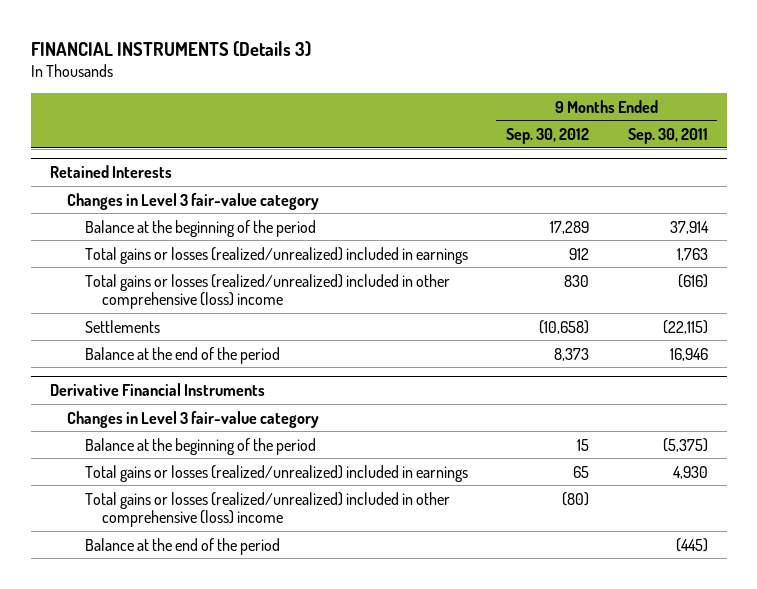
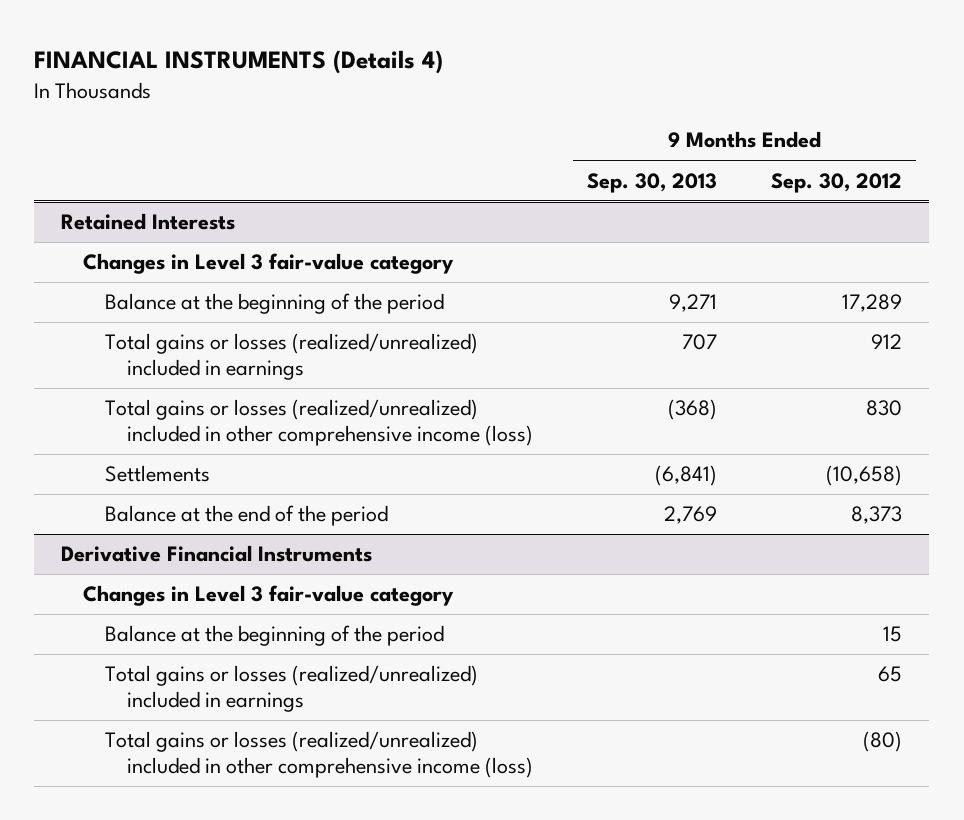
[30,40,311,57] FINANCIAL INSTRUMENTS (Details 3) -> [34,50,444,75] FINANCIAL INSTRUMENTS (Details 4)
[627,128,708,145] Sep. 30, 2011 -> none
none -> [586,172,717,193] Sep. 30, 2013
[84,273,450,310] Total gains or losses (realized/unrealized) included in other comprehensive (loss) income -> [104,399,533,447] Total gains or losses (realized/unrealized) included in other comprehensive income (loss)
[84,537,280,555] Balance at the end of the period -> none
[84,491,450,528] Total gains or losses (realized/unrealized) included in other comprehensive (loss) income -> [104,731,533,779] Total gains or losses (realized/unrealized) included in other comprehensive income (loss)

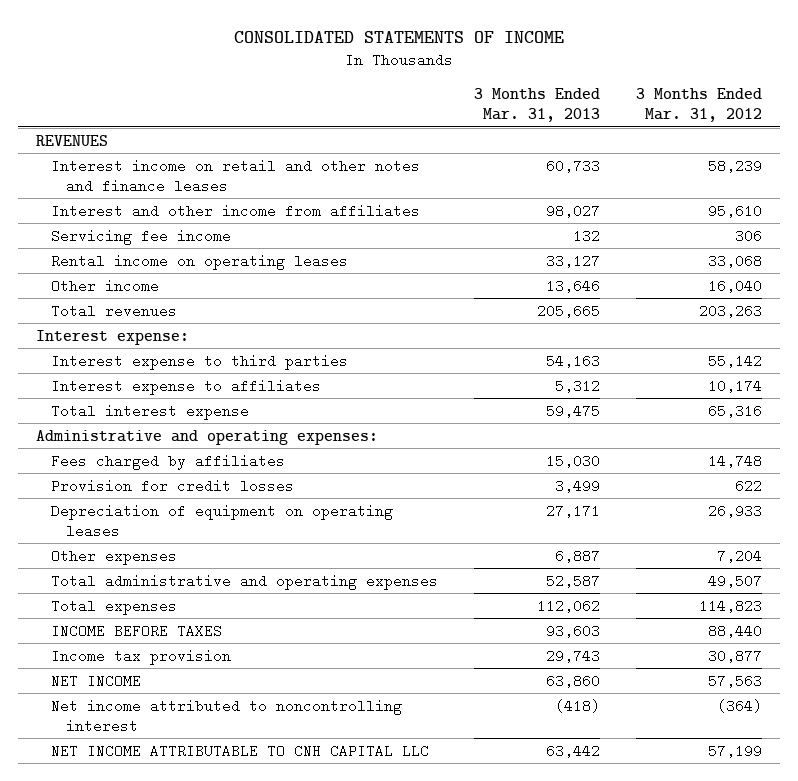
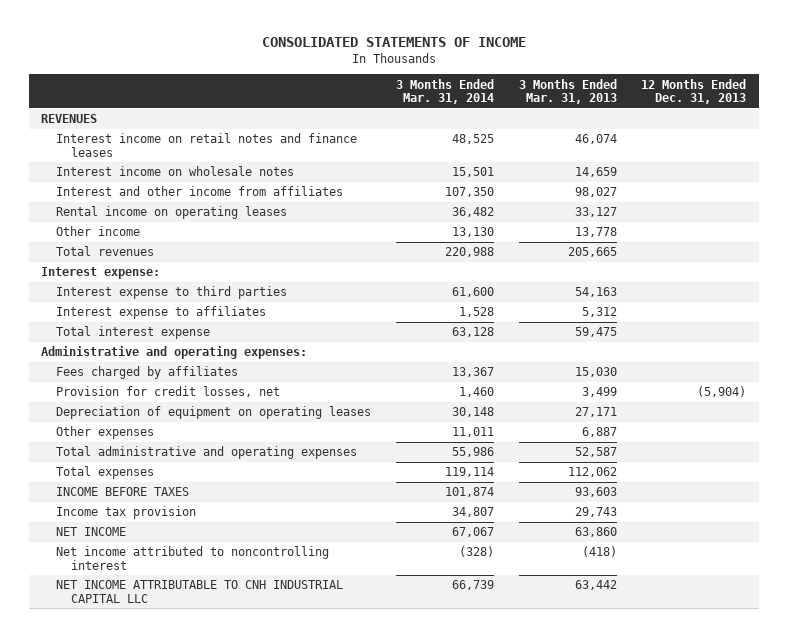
[636,87,763,122] 3 Months Ended Mar. 31, 2012 -> none
none -> [395,78,494,105] 3 Months Ended Mar. 31, 2014
none -> [641,78,747,105] 12 Months Ended Dec. 31, 2013
[50,158,420,193] Interest income on retail and other notes and finance leases -> [56,133,358,157] Interest income on retail notes and finance leases
[545,158,600,173] 60,733 -> [574,134,617,145] 46,074
none -> [56,166,295,177] Interest income on wholesale notes
[50,228,231,245] Servicing fee income -> none
[545,278,600,293] 13,646 -> [574,227,617,238] 13,778
[50,478,294,493] Provision for credit losses -> [56,386,281,398] Provision for credit losses, net
[50,743,429,758] NET INCOME ATTRIBUTABLE TO CNH CAPITAL LLC -> [56,580,344,603] NET INCOME ATTRIBUTABLE TO CNH INDUSTRIAL CAPITAL LLC

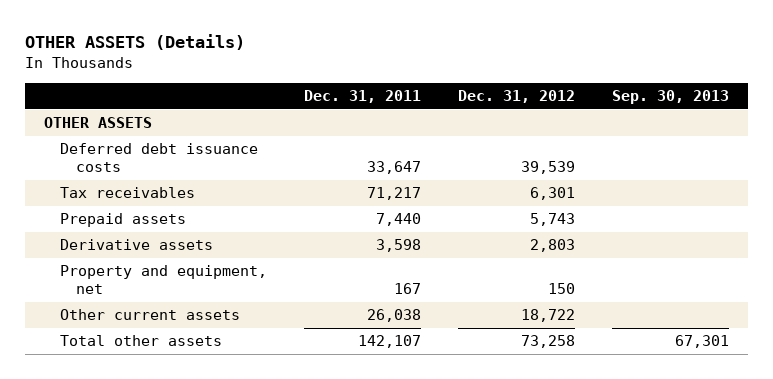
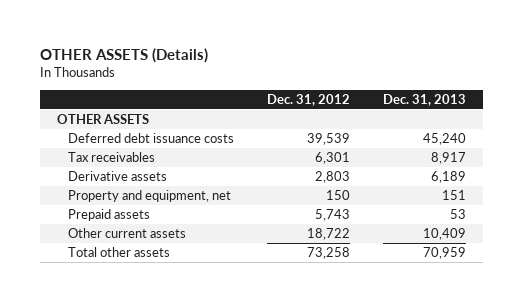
[303,90,421,104] Dec. 31, 2011 -> none
[612,90,730,105] Sep. 30, 2013 -> none
none -> [383,93,467,106] Dec. 31, 2013
[59,213,186,228] Prepaid assets -> [67,209,150,222] Prepaid assets

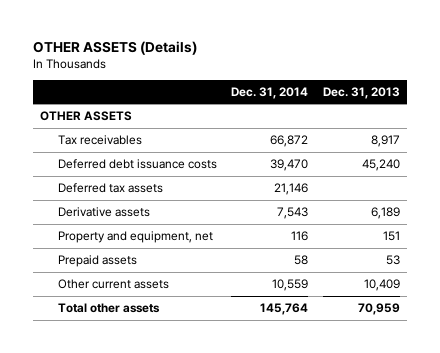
[267,93,351,106] Dec. 31, 2012 -> none
none -> [231,86,309,99] Dec. 31, 2014
[67,133,234,144] Deferred debt issuance costs -> [57,159,217,170] Deferred debt issuance costs
none -> [57,183,163,194] Deferred tax assets

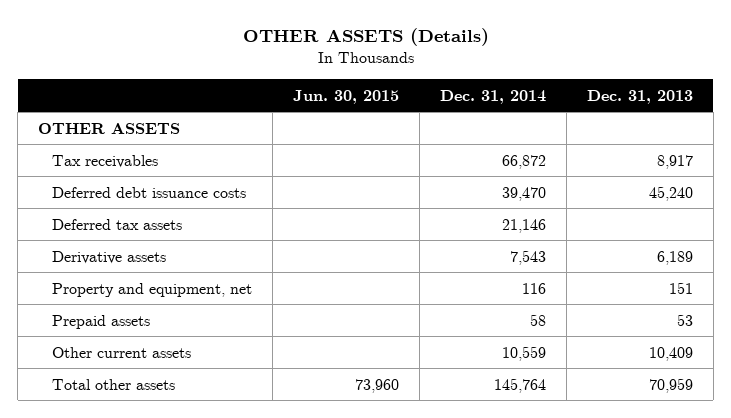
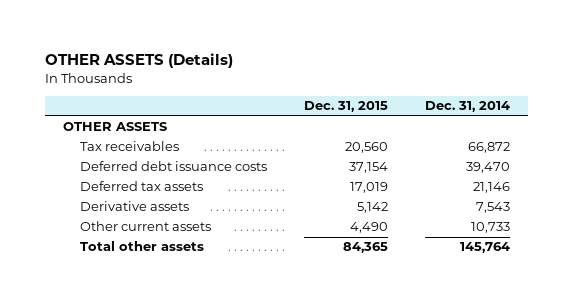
[292,89,399,104] Jun. 30, 2015 -> none
[586,89,693,104] Dec. 31, 2013 -> none
none -> [303,101,388,113] Dec. 31, 2015
[51,282,252,297] Property and equipment, net -> none
[51,314,150,329] Prepaid assets -> none
[501,345,546,361] 10,559 -> [470,222,510,234] 10,733

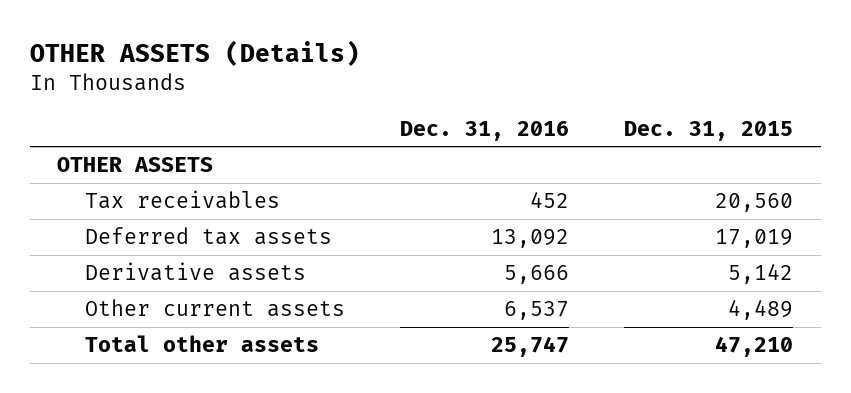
[424,101,510,113] Dec. 31, 2014 -> none
none -> [400,120,570,141] Dec. 31, 2016
[79,161,267,172] Deferred debt issuance costs -> none
[349,222,388,234] 4,490 -> [728,299,794,321] 4,489
[342,242,388,254] 84,365 -> [715,336,794,358] 47,210

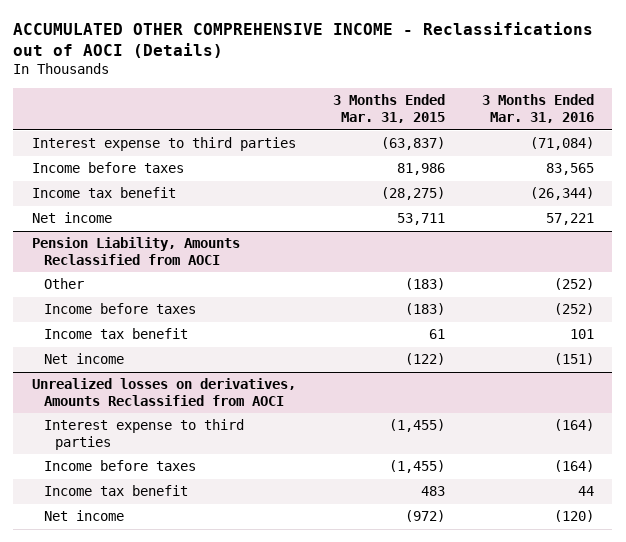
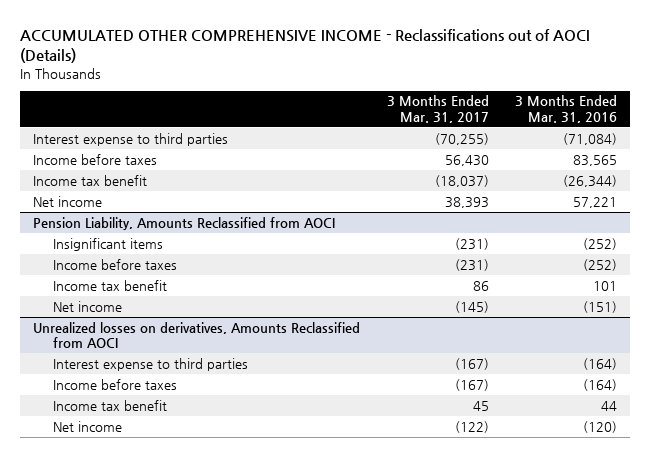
[332,94,445,124] 3 Months Ended Mar. 31, 2015 -> none
none -> [386,95,489,123] 3 Months Ended Mar. 31, 2017
[43,278,84,290] Other -> [53,237,164,251] Insignificant items

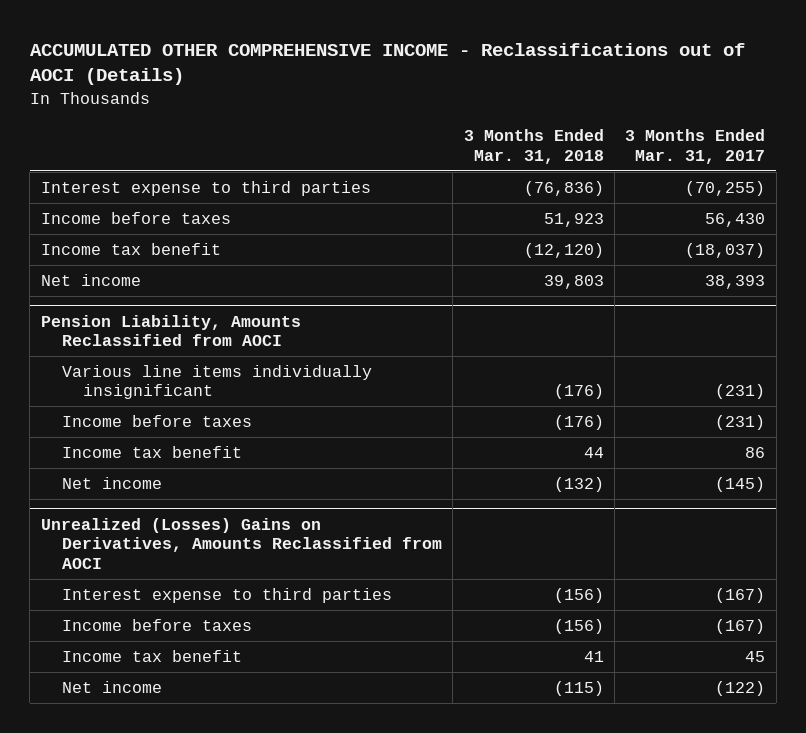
[514,95,617,123] 3 Months Ended Mar. 31, 2016 -> none
none -> [463,129,604,164] 3 Months Ended Mar. 31, 2018
[53,237,164,251] Insignificant items -> [61,364,372,400] Various line items individually insignificant
[33,321,361,349] Unrealized losses on derivatives, Amounts Reclassified from AOCI -> [40,517,442,569] Unrealized (Losses) Gains on Derivatives, Amounts Reclassified from AOCI

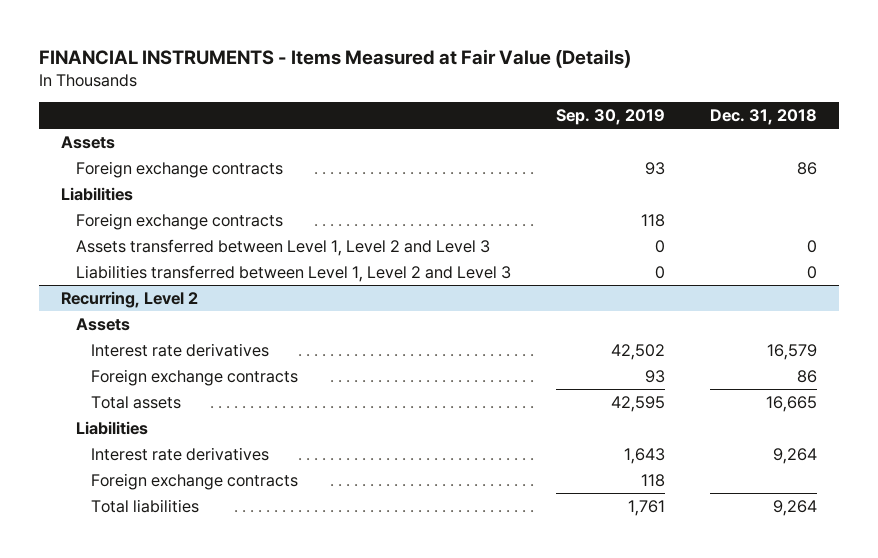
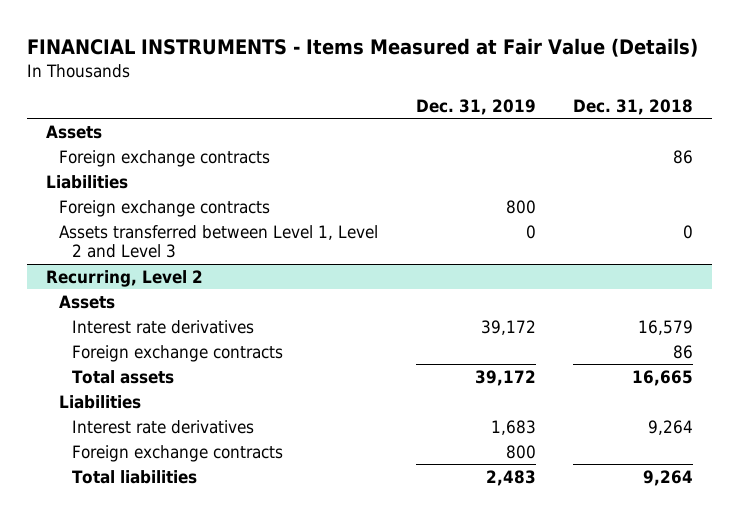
[555,109,665,126] Sep. 30, 2019 -> none
none -> [415,99,536,116] Dec. 31, 2019
[76,264,512,282] Liabilities transferred between Level 1, Level 2 and Level 3 -> none

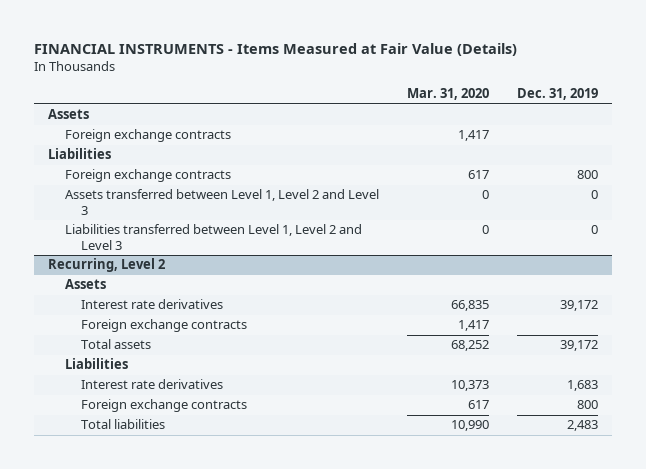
[573,99,694,116] Dec. 31, 2018 -> none
none -> [406,88,489,101] Mar. 31, 2020
none -> [64,224,362,251] Liabilities transferred between Level 1, Level 2 and Level 3

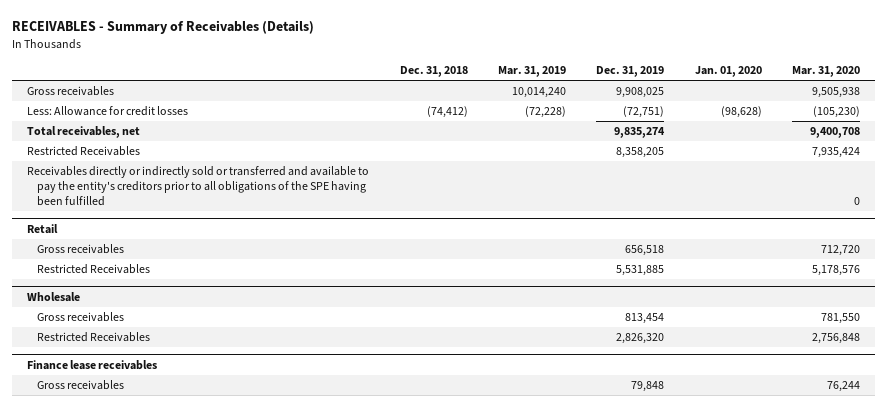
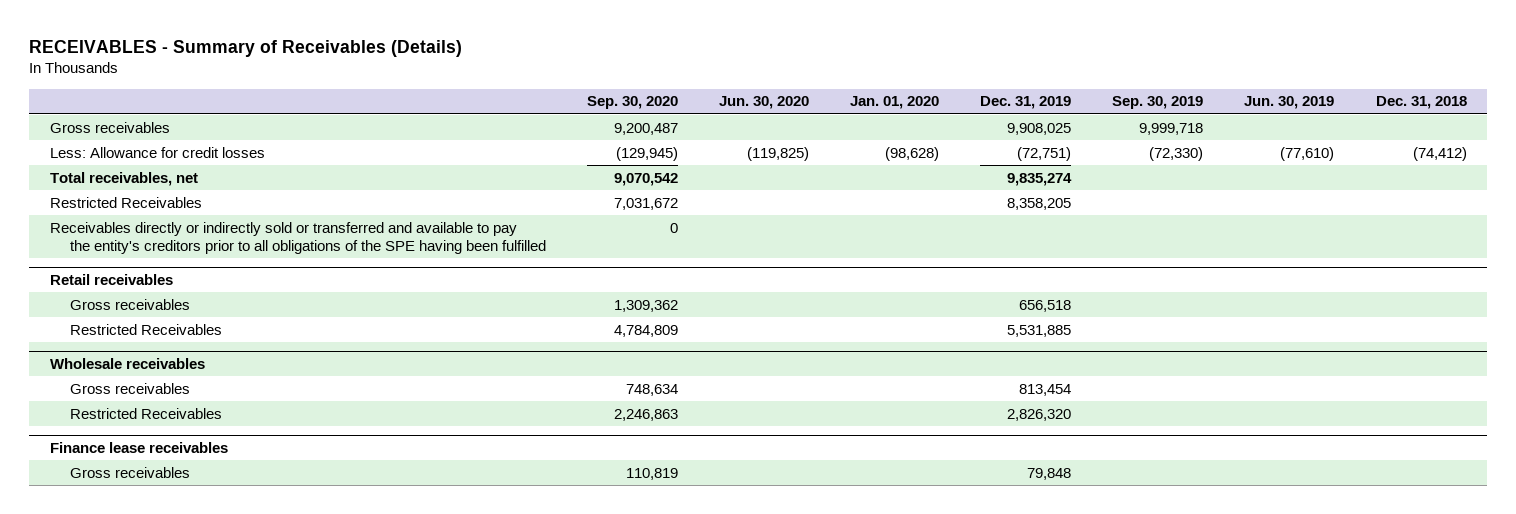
[497,66,566,78] Mar. 31, 2019 -> none
[791,66,860,78] Mar. 31, 2020 -> none
none -> [586,96,678,110] Sep. 30, 2020
none -> [719,96,810,110] Jun. 30, 2020
none -> [1112,96,1204,110] Sep. 30, 2019
none -> [1244,96,1335,110] Jun. 30, 2019
[27,223,59,234] Retail -> [49,273,173,285] Retail receivables
[27,291,81,302] Wholesale -> [49,357,205,369] Wholesale receivables

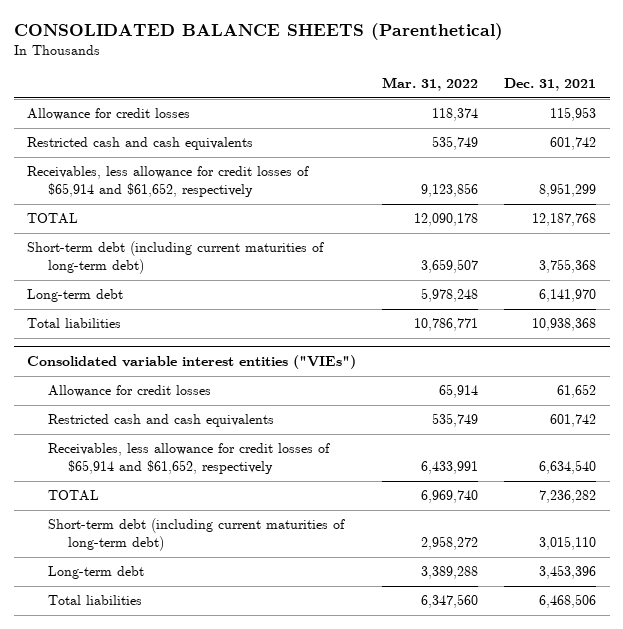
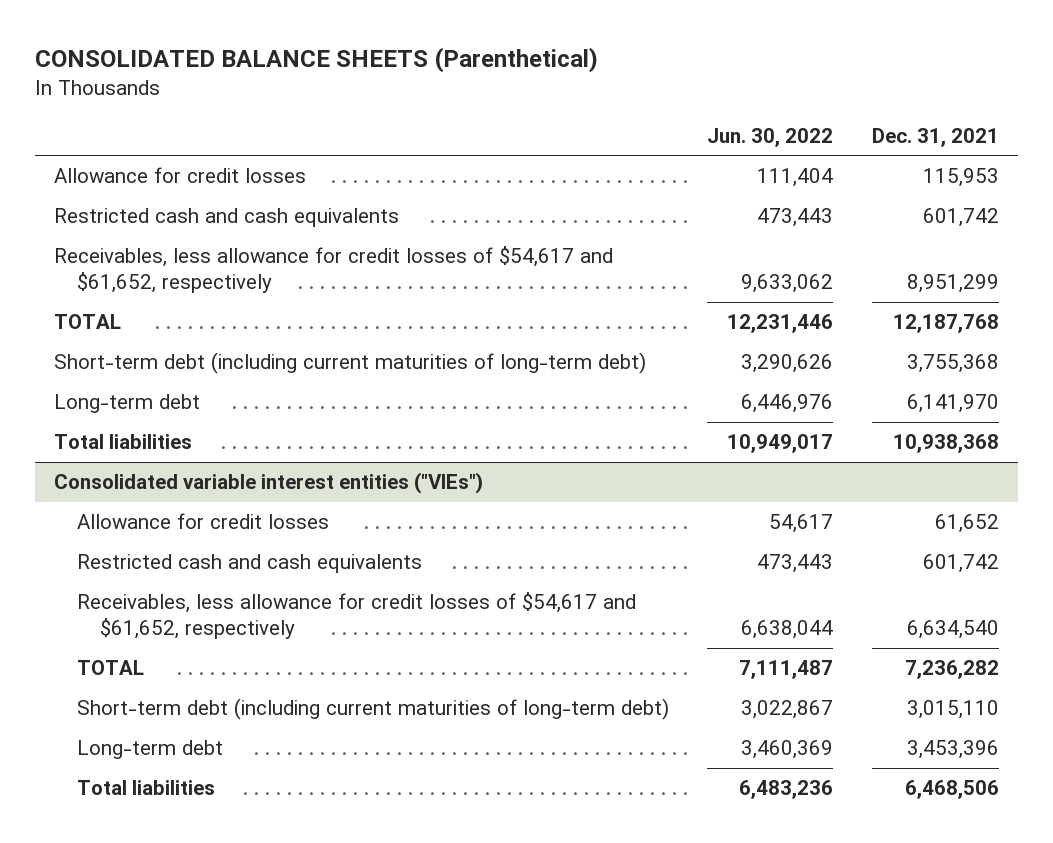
[382,77,479,92] Mar. 31, 2022 -> none
none -> [707,127,834,147] Jun. 30, 2022
[26,166,309,198] Receivables, less allowance for credit losses of $65,914 and $61,652, respectively -> [53,246,613,293] Receivables, less allowance for credit losses of $54,617 and $61,652, respectively
[47,443,330,475] Receivables, less allowance for credit losses of $65,914 and $61,652, respectively -> [77,592,637,639] Receivables, less allowance for credit losses of $54,617 and $61,652, respectively

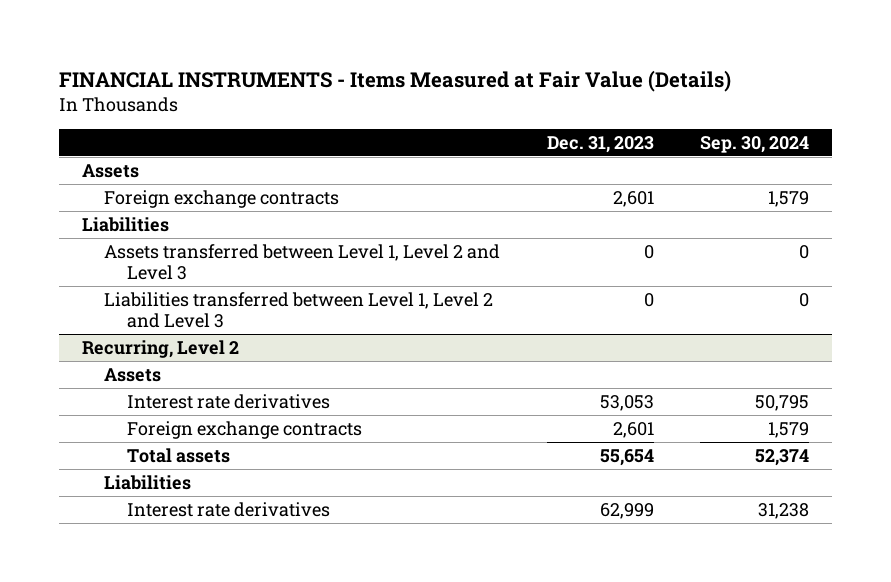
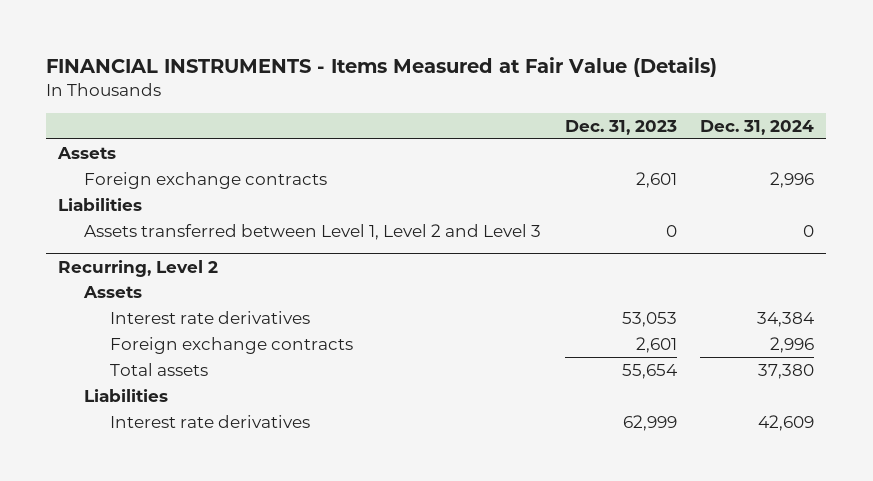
[699,135,809,153] Sep. 30, 2024 -> none
none -> [700,119,815,135] Dec. 31, 2024
[104,291,494,329] Liabilities transferred between Level 1, Level 2 and Level 3 -> none

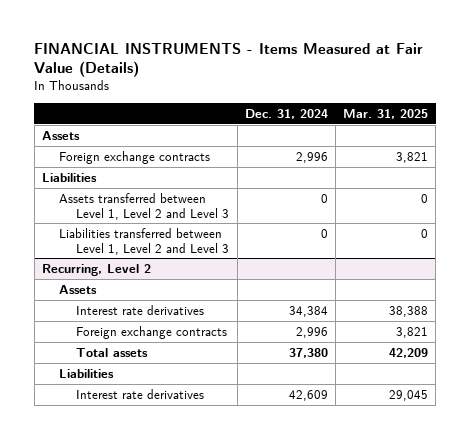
[564,119,677,135] Dec. 31, 2023 -> none
none -> [343,108,429,119] Mar. 31, 2025
none -> [59,227,230,255] Liabilities transferred between Level 1, Level 2 and Level 3

